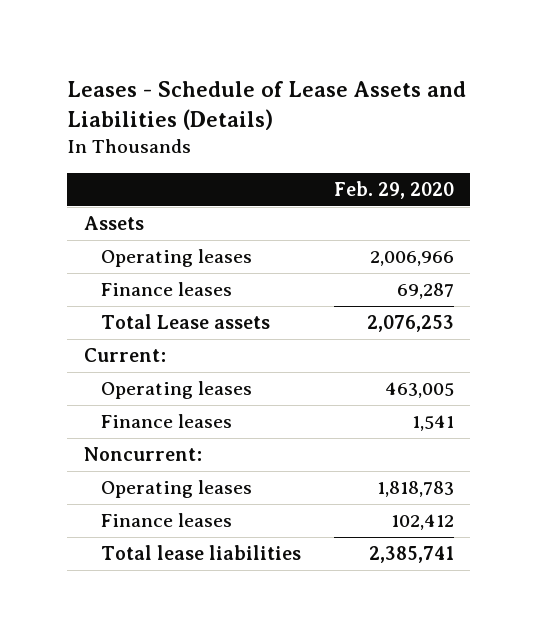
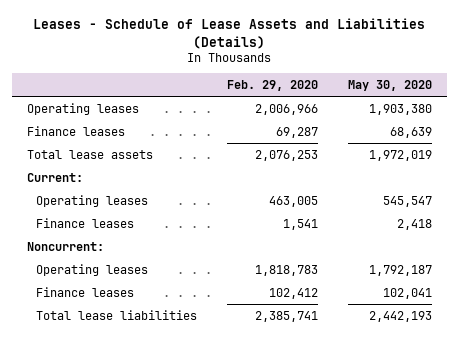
none -> [347,79,432,91] May 30, 2020
[83,216,144,231] Assets -> none
[101,314,271,330] Total Lease assets -> [26,149,153,159] Total lease assets

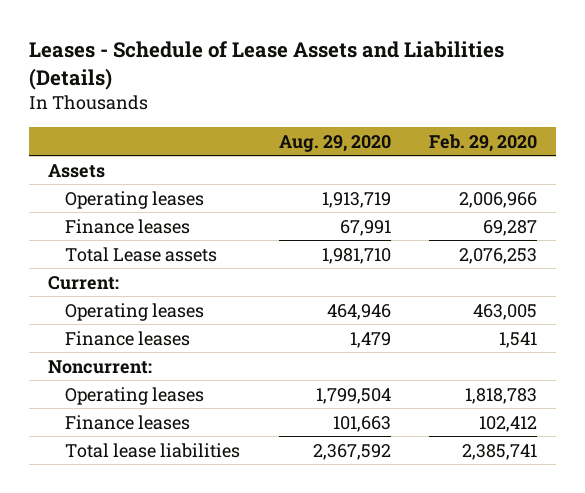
[347,79,432,91] May 30, 2020 -> none
none -> [278,134,391,152] Aug. 29, 2020
none -> [48,163,106,178] Assets
[26,149,153,159] Total lease assets -> [65,246,218,262] Total Lease assets

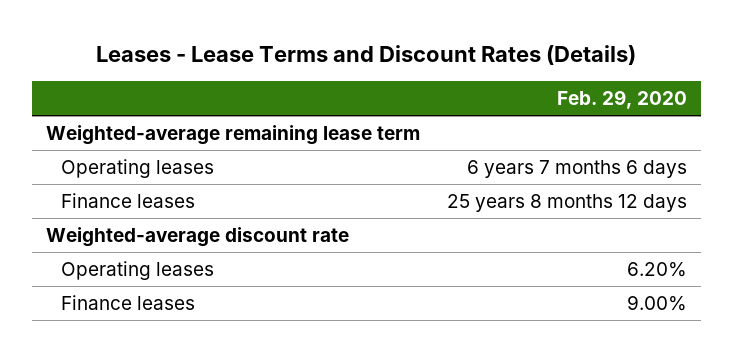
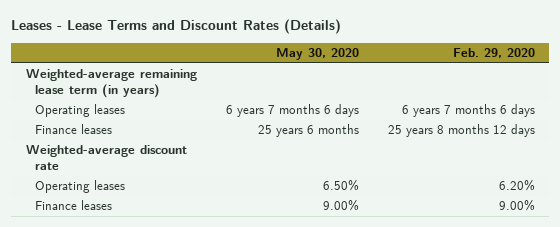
none -> [275,48,359,61] May 30, 2020
[45,125,420,146] Weighted-average remaining lease term -> [25,69,197,98] Weighted-average remaining lease term (in years)

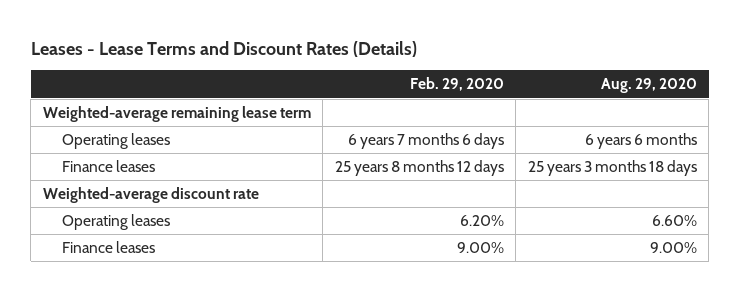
[275,48,359,61] May 30, 2020 -> none
none -> [600,78,697,94] Aug. 29, 2020
[25,69,197,98] Weighted-average remaining lease term (in years) -> [42,106,311,123] Weighted-average remaining lease term

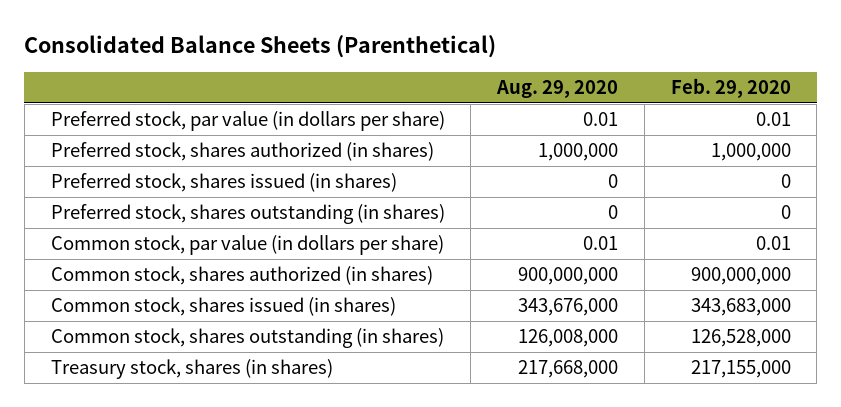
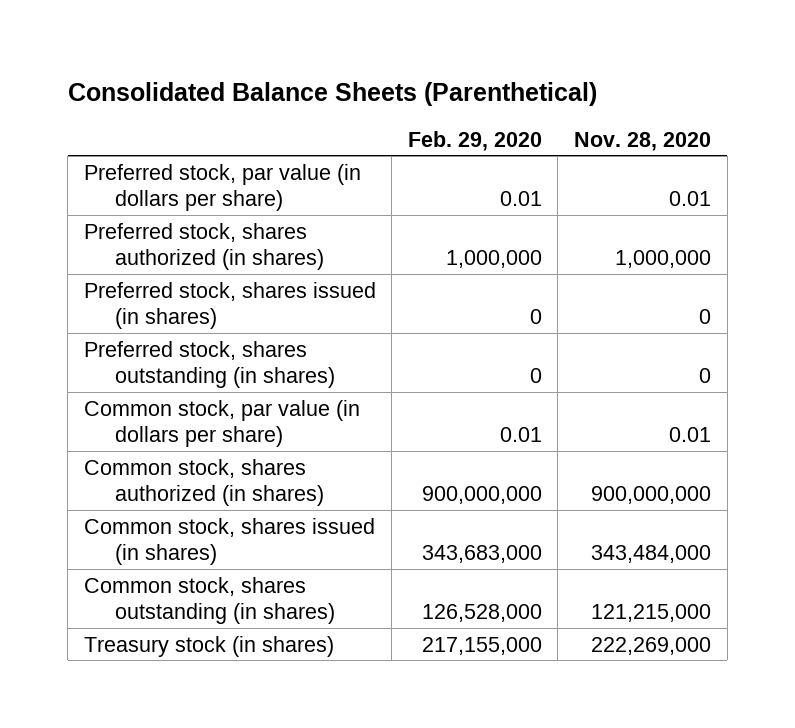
[496,80,619,99] Aug. 29, 2020 -> none
none -> [574,131,712,151] Nov. 28, 2020
[50,359,333,380] Treasury stock, shares (in shares) -> [83,635,334,657] Treasury stock (in shares)

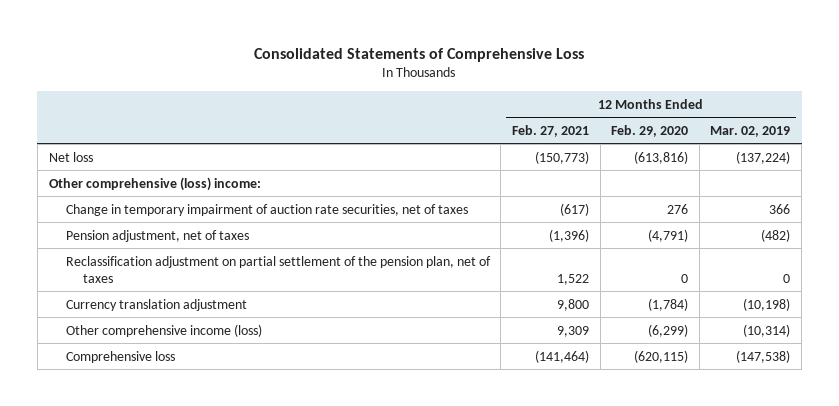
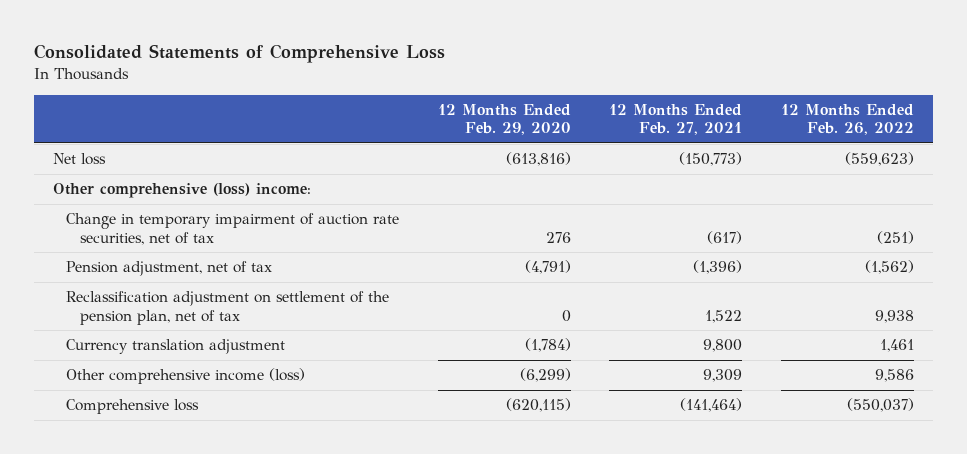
[710,125,791,137] Mar. 02, 2019 -> none
none -> [780,103,914,136] 12 Months Ended Feb. 26, 2022
[65,203,468,216] Change in temporary impairment of auction rate securities, net of taxes -> [66,213,400,245] Change in temporary impairment of auction rate securities, net of tax
[65,229,249,242] Pension adjustment, net of taxes -> [66,261,273,277] Pension adjustment, net of tax
[65,255,491,283] Reclassification adjustment on partial settlement of the pension plan, net of taxes -> [66,291,390,325] Reclassification adjustment on settlement of the pension plan, net of tax

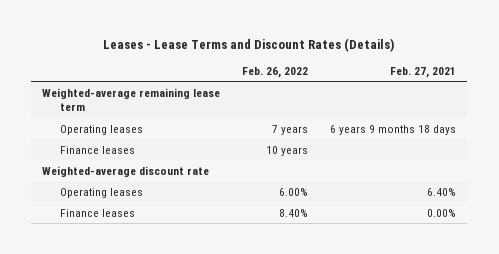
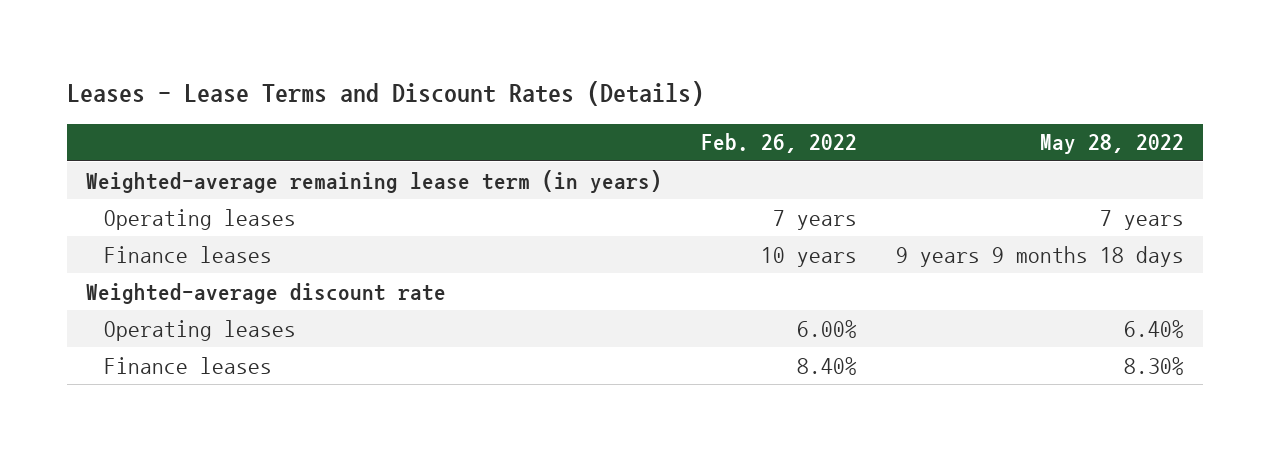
[390,66,457,78] Feb. 27, 2021 -> none
none -> [1039,134,1184,155] May 28, 2022
[42,87,221,112] Weighted-average remaining lease term -> [86,169,663,193] Weighted-average remaining lease term (in years)

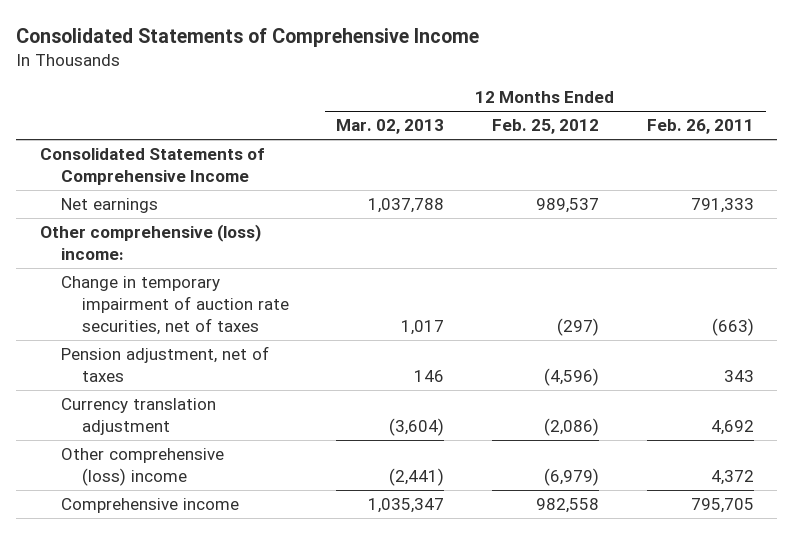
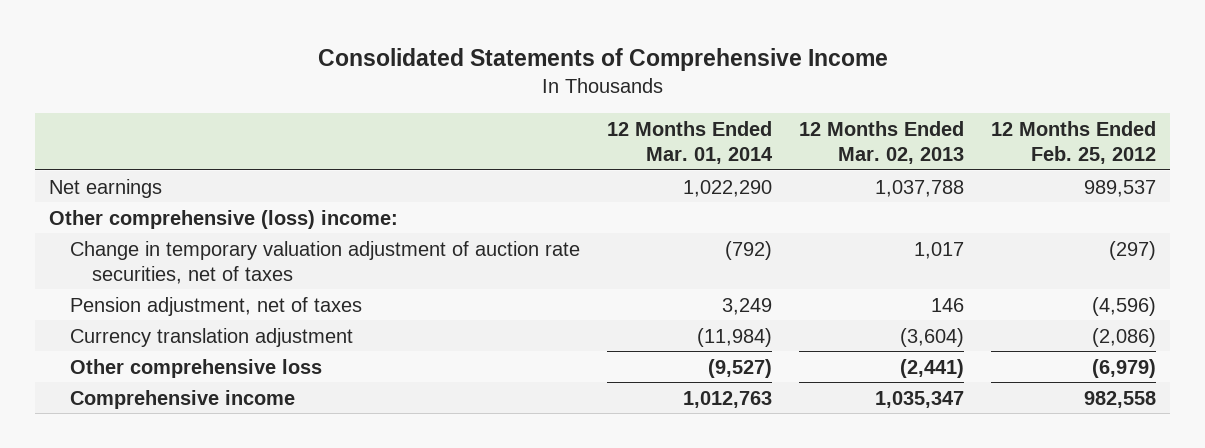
[646,119,754,135] Feb. 26, 2011 -> none
none -> [607,120,774,165] 12 Months Ended Mar. 01, 2014
[40,148,265,186] Consolidated Statements of Comprehensive Income -> none
[60,276,289,336] Change in temporary impairment of auction rate securities, net of taxes -> [70,240,581,284] Change in temporary valuation adjustment of auction rate securities, net of taxes
[60,448,224,487] Other comprehensive (loss) income -> [70,358,323,378] Other comprehensive loss

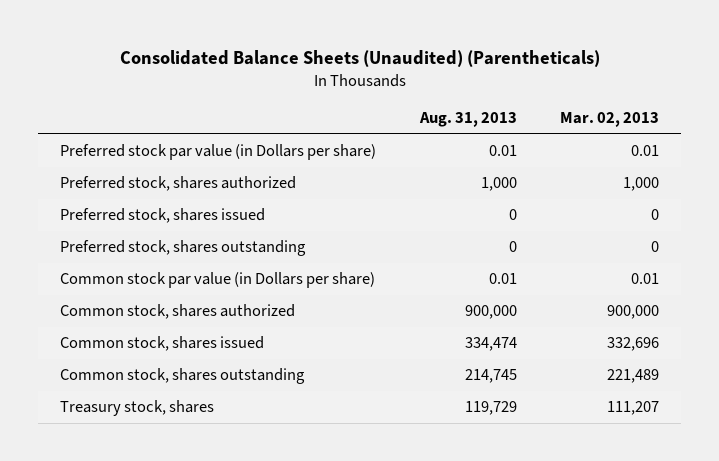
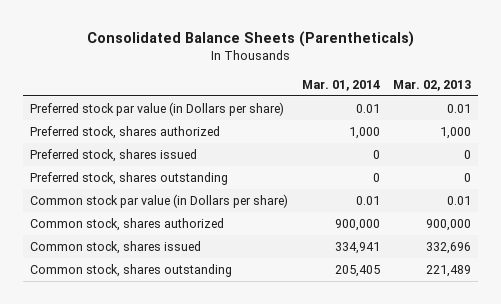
[119,49,600,67] Consolidated Balance Sheets (Unaudited) (Parentheticals) -> [86,30,414,47] Consolidated Balance Sheets (Parentheticals)
[418,112,517,128] Aug. 31, 2013 -> none
none -> [301,79,380,91] Mar. 01, 2014
[60,400,215,417] Treasury stock, shares -> none

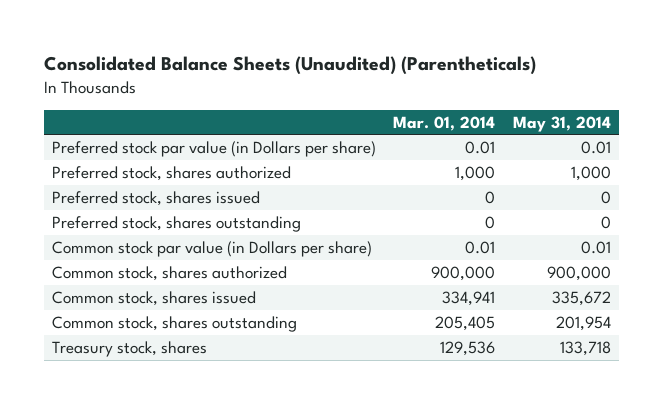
[86,30,414,47] Consolidated Balance Sheets (Parentheticals) -> [43,56,536,76] Consolidated Balance Sheets (Unaudited) (Parentheticals)
[393,79,472,91] Mar. 02, 2013 -> none
none -> [512,115,611,132] May 31, 2014
none -> [52,340,208,357] Treasury stock, shares

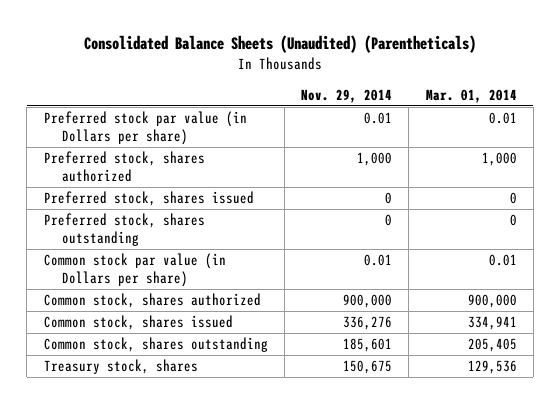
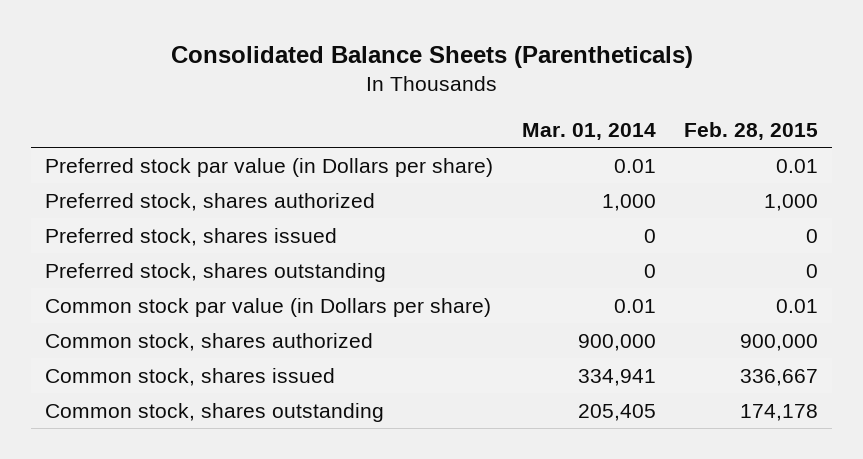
[84,35,477,54] Consolidated Balance Sheets (Unaudited) (Parentheticals) -> [170,46,693,69] Consolidated Balance Sheets (Parentheticals)
[301,88,393,103] Nov. 29, 2014 -> none
none -> [684,121,819,140] Feb. 28, 2015
[43,359,198,375] Treasury stock, shares -> none

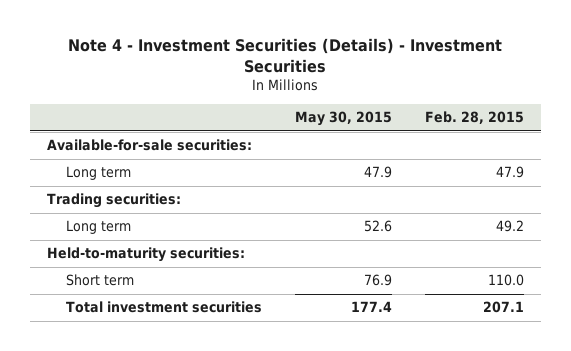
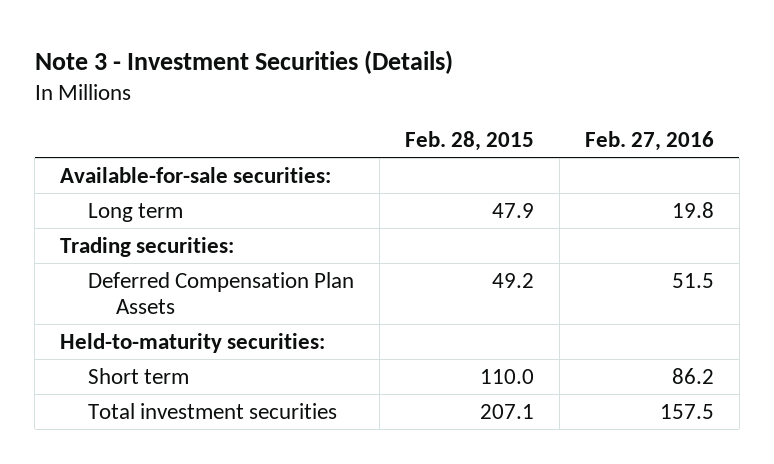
[68,38,503,74] Note 4 - Investment Securities (Details) - Investment Securities -> [34,49,453,74] Note 3 - Investment Securities (Details)
[295,111,393,127] May 30, 2015 -> none
none -> [584,130,714,151] Feb. 27, 2016
[66,220,132,235] Long term -> [88,271,355,315] Deferred Compensation Plan Assets

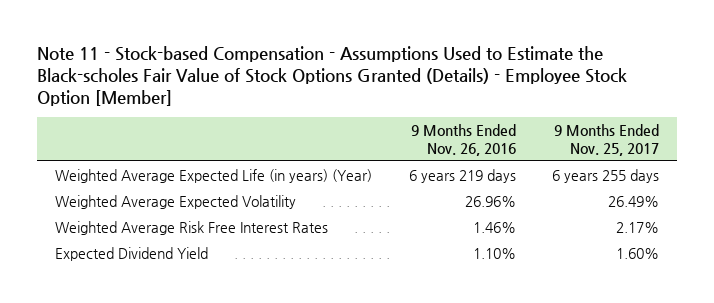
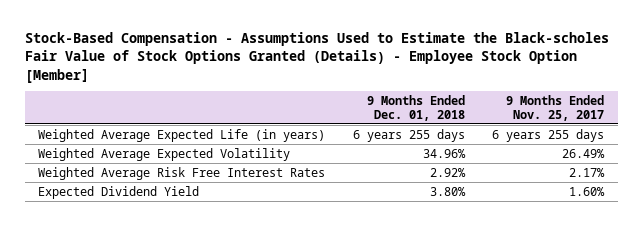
[36,45,627,107] Note 11 - Stock-based Compensation - Assumptions Used to Estimate the Black-scholes Fair Value of Stock Options Granted (Details) - Employee Stock Option [Member] -> [24,32,609,83] Stock-Based Compensation - Assumptions Used to Estimate the Black-scholes Fair Value of Stock Options Granted (Details) - Employee Stock Option [Member]
[410,124,516,156] 9 Months Ended Nov. 26, 2016 -> none
none -> [366,94,465,121] 9 Months Ended Dec. 01, 2018
[55,169,373,184] Weighted Average Expected Life (in years) (Year) -> [38,128,326,142] Weighted Average Expected Life (in years)

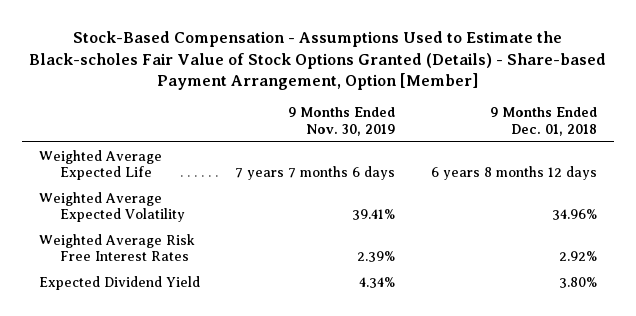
[24,32,609,83] Stock-Based Compensation - Assumptions Used to Estimate the Black-scholes Fair Value of Stock Options Granted (Details) - Employee Stock Option [Member] -> [28,31,606,90] Stock-Based Compensation - Assumptions Used to Estimate the Black-scholes Fair Value of Stock Options Granted (Details) - Share-based Payment Arrangement, Option [Member]
[506,94,605,121] 9 Months Ended Nov. 25, 2017 -> none
none -> [288,107,396,136] 9 Months Ended Nov. 30, 2019
[38,128,326,142] Weighted Average Expected Life (in years) -> [39,149,163,180] Weighted Average Expected Life
[352,128,465,142] 6 years 255 days -> [430,165,597,180] 6 years 8 months 12 days

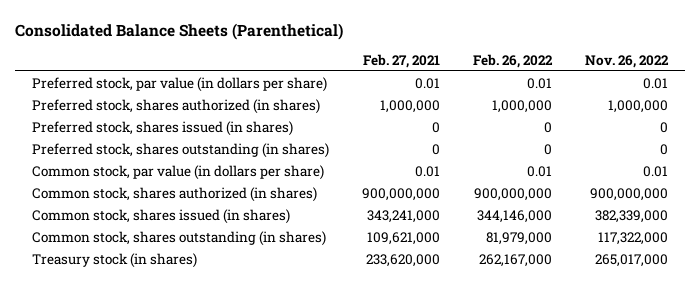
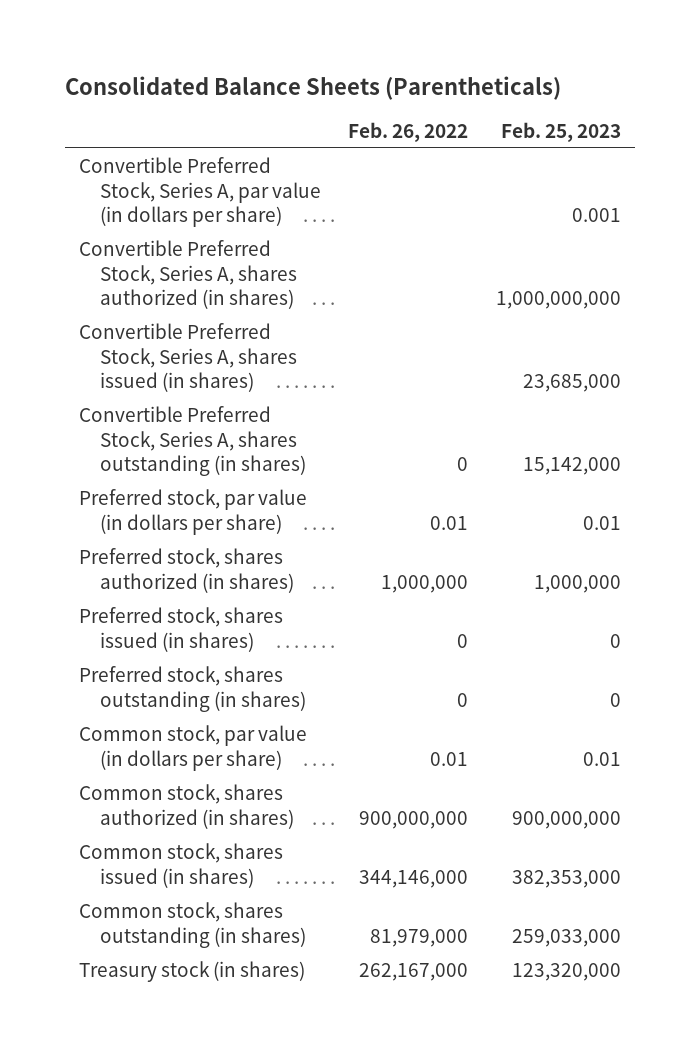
[15,23,344,41] Consolidated Balance Sheets (Parenthetical) -> [65,75,562,100] Consolidated Balance Sheets (Parentheticals)
[363,53,441,68] Feb. 27, 2021 -> none
[585,54,670,68] Nov. 26, 2022 -> none
none -> [501,121,622,142] Feb. 25, 2023
none -> [78,157,321,228] Convertible Preferred Stock, Series A, par value (in dollars per share)
none -> [78,240,297,310] Convertible Preferred Stock, Series A, shares authorized (in shares)
none -> [78,323,297,393] Convertible Preferred Stock, Series A, shares issued (in shares)
none -> [78,406,306,477] Convertible Preferred Stock, Series A, shares outstanding (in shares)

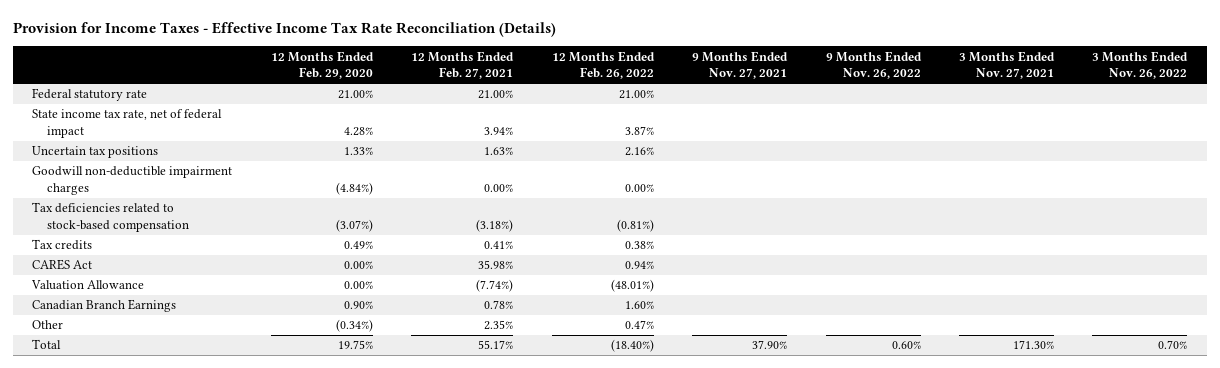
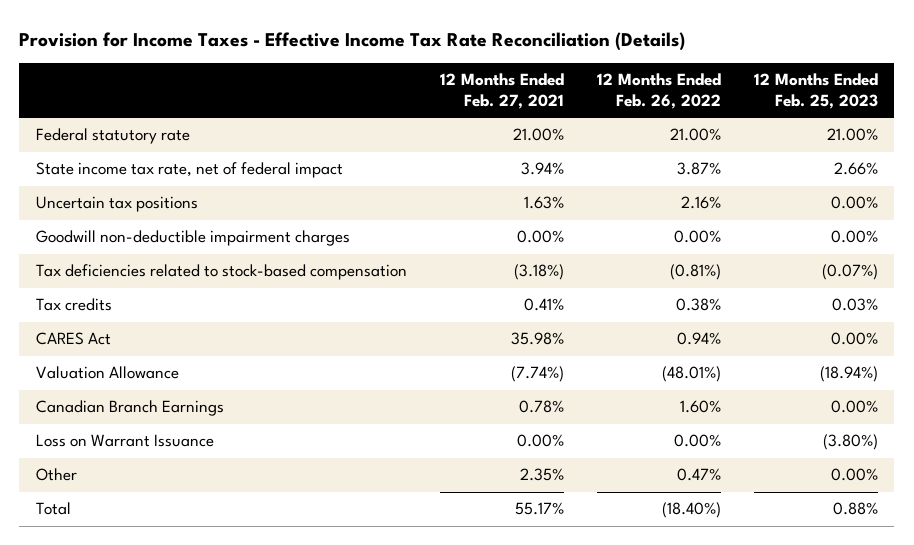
[270,50,374,80] 12 Months Ended Feb. 29, 2020 -> none
[692,50,789,80] 9 Months Ended Nov. 27, 2021 -> none
[825,50,922,80] 9 Months Ended Nov. 26, 2022 -> none
[959,50,1056,80] 3 Months Ended Nov. 27, 2021 -> none
[1092,50,1189,80] 3 Months Ended Nov. 26, 2022 -> none
none -> [753,73,878,110] 12 Months Ended Feb. 25, 2023
none -> [35,434,214,448] Loss on Warrant Issuance

